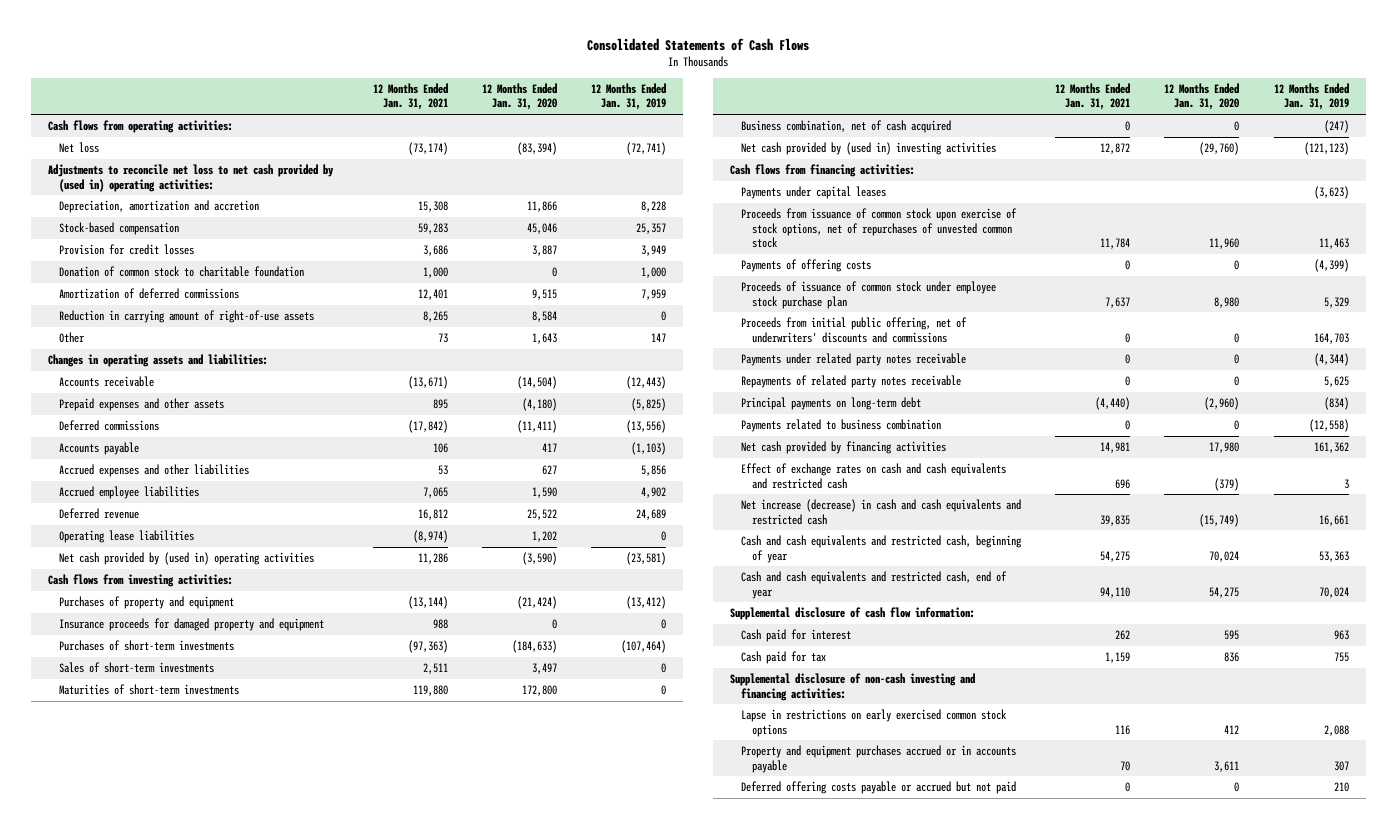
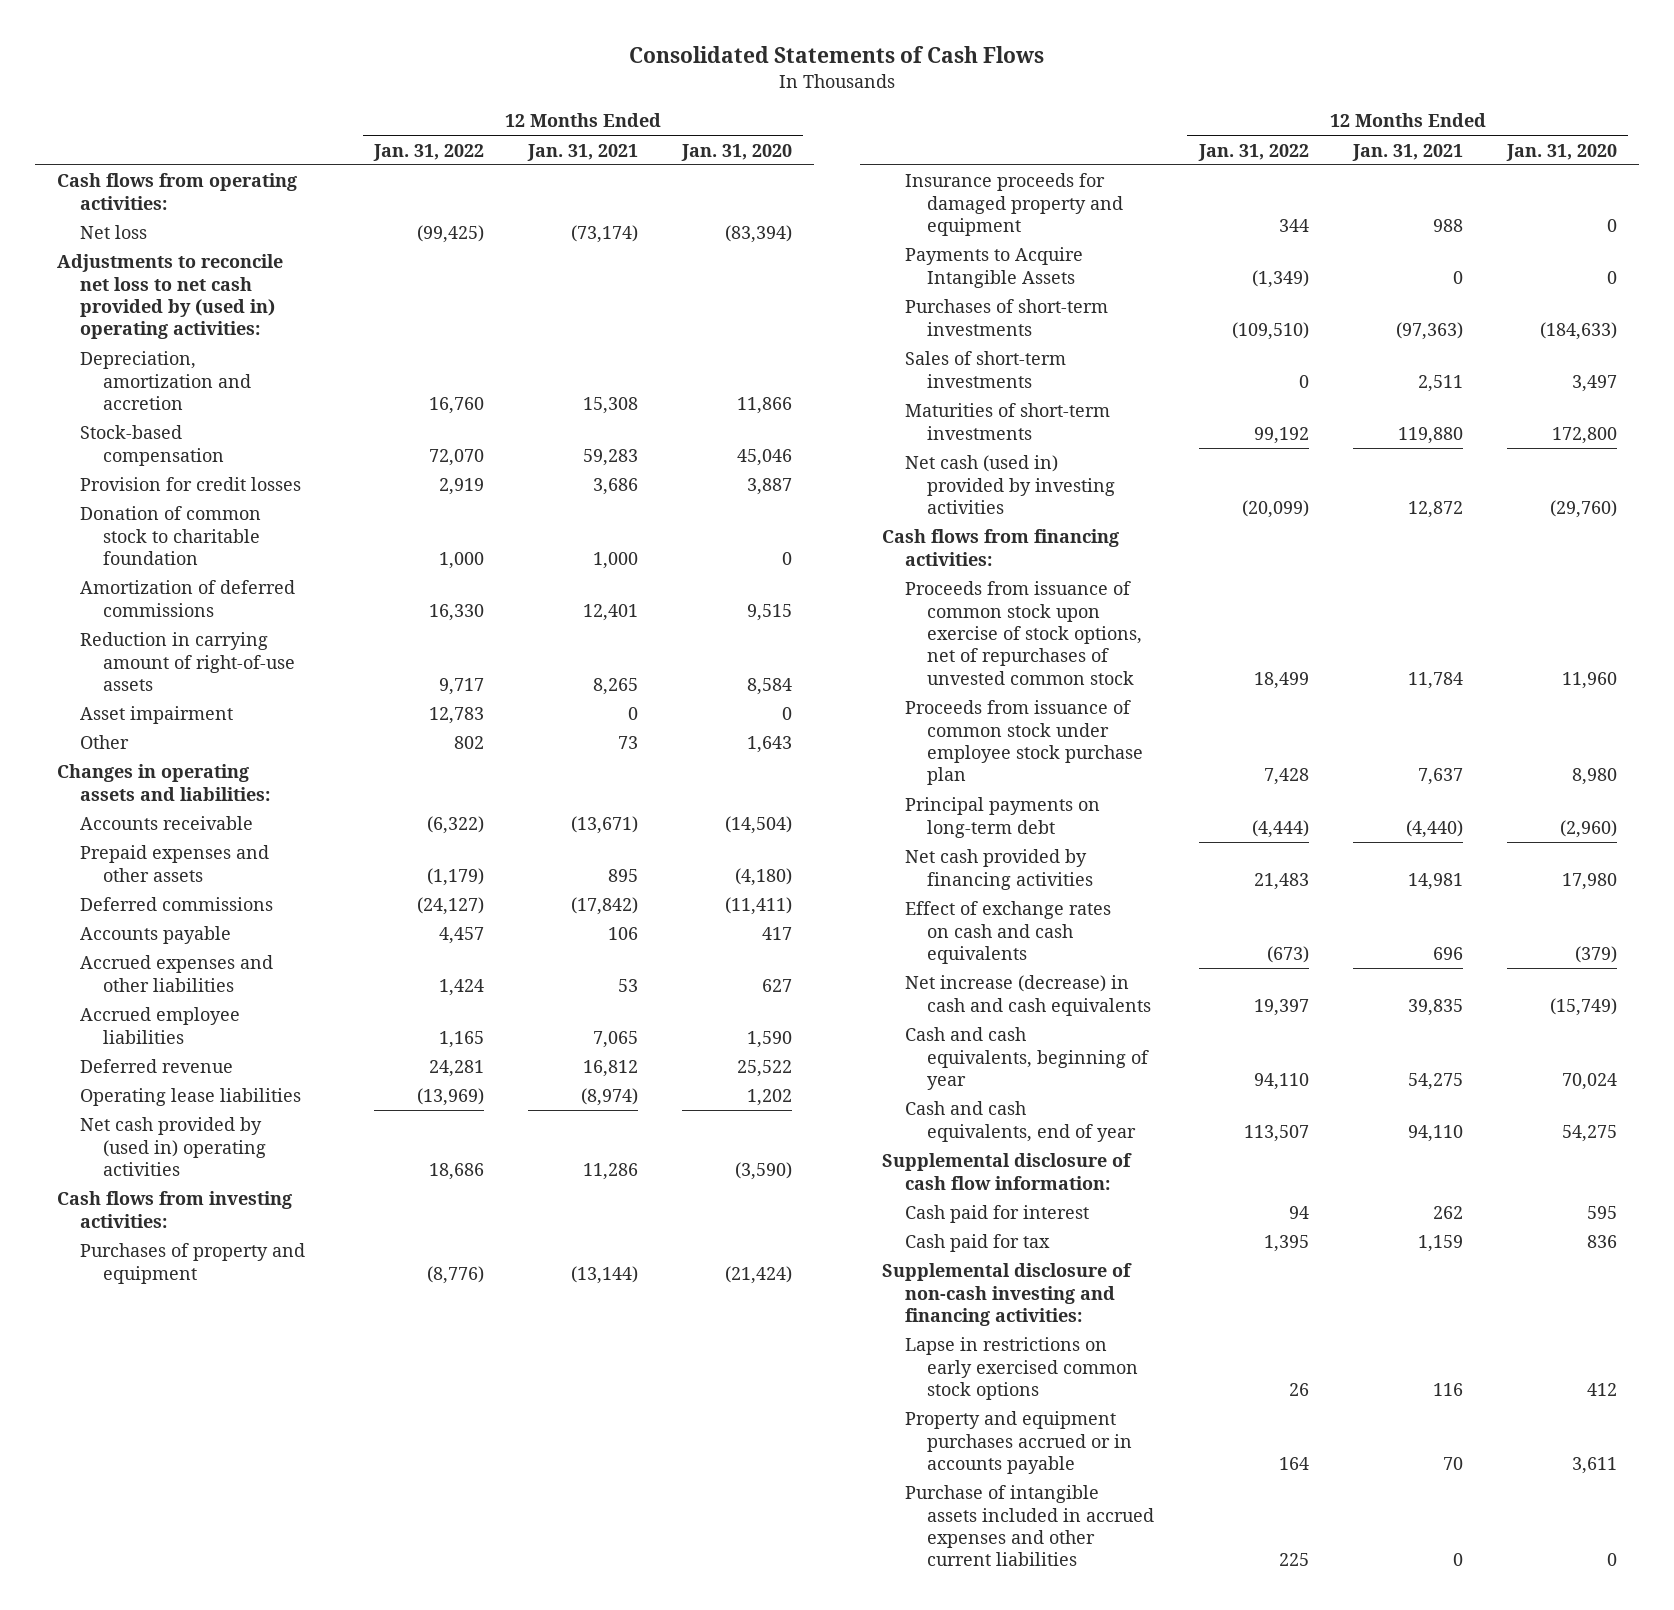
[591,83,667,111] 12 Months Ended Jan. 31, 2019 -> none
none -> [372,143,484,161] Jan. 31, 2022
none -> [79,706,233,725] Asset impairment
none -> [904,247,1083,288] Payments to Acquire Intangible Assets
[741,120,952,134] Business combination, net of cash acquired -> none
[741,142,997,156] Net cash provided by (used in) investing activities -> [904,455,1116,515] Net cash (used in) provided by investing activities
[741,186,887,200] Payments under capital leases -> none
[741,259,872,273] Payments of offering costs -> none
[741,317,968,343] Proceeds from initial public offering, net of underwriters' discounts and commissions -> none
[741,353,967,367] Payments under related party notes receivable -> none
[741,375,962,389] Repayments of related party notes receivable -> none
[741,281,997,309] Proceeds of issuance of common stock under employee stock purchase plan -> [904,700,1144,786] Proceeds from issuance of common stock under employee stock purchase plan
[741,419,942,433] Payments related to business combination -> none
[741,463,1007,489] Effect of exchange rates on cash and cash equivalents and restricted cash -> [904,901,1111,965] Effect of exchange rates on cash and cash equivalents
[741,499,1022,525] Net increase (decrease) in cash and cash equivalents and restricted cash -> [904,975,1152,1016] Net increase (decrease) in cash and cash equivalents
[741,535,1023,563] Cash and cash equivalents and restricted cash, beginning of year -> [904,1027,1150,1091] Cash and cash equivalents, beginning of year
[741,571,1008,599] Cash and cash equivalents and restricted cash, end of year -> [904,1101,1137,1142] Cash and cash equivalents, end of year
[741,781,1017,795] Deferred offering costs payable or accrued but not paid -> none
none -> [904,1485,1155,1567] Purchase of intangible assets included in accrued expenses and other current liabilities

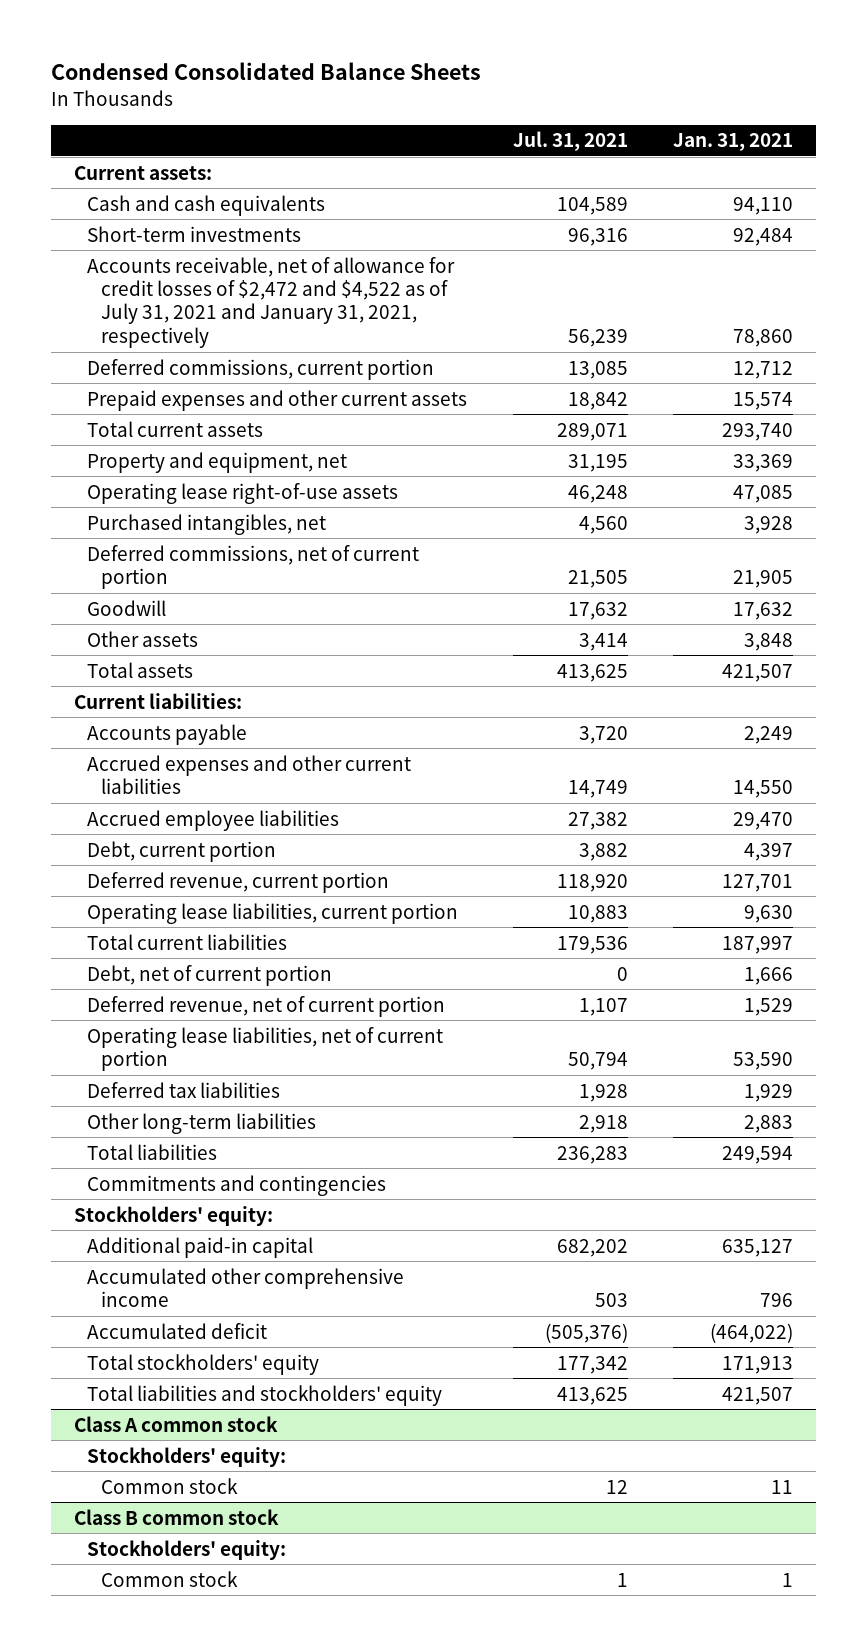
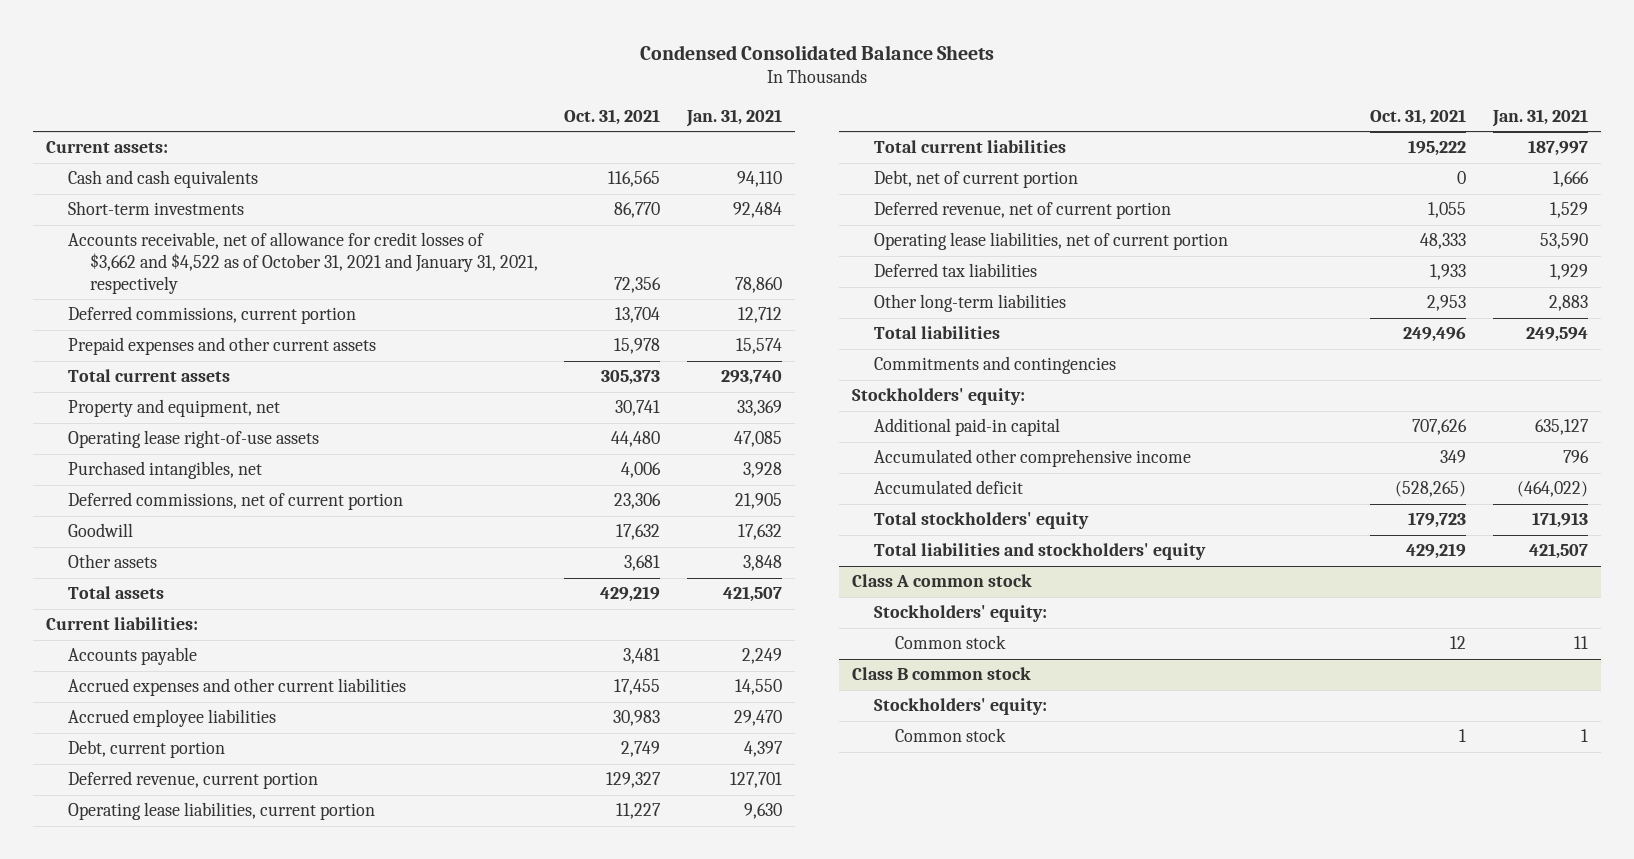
[512,131,628,152] Jul. 31, 2021 -> none
none -> [564,108,661,125] Oct. 31, 2021
[87,256,456,348] Accounts receivable, net of allowance for credit losses of $2,472 and $4,522 as of July 31, 2021 and January 31, 2021, respectively -> [67,232,538,294] Accounts receivable, net of allowance for credit losses of $3,662 and $4,522 as of October 31, 2021 and January 31, 2021, respectively

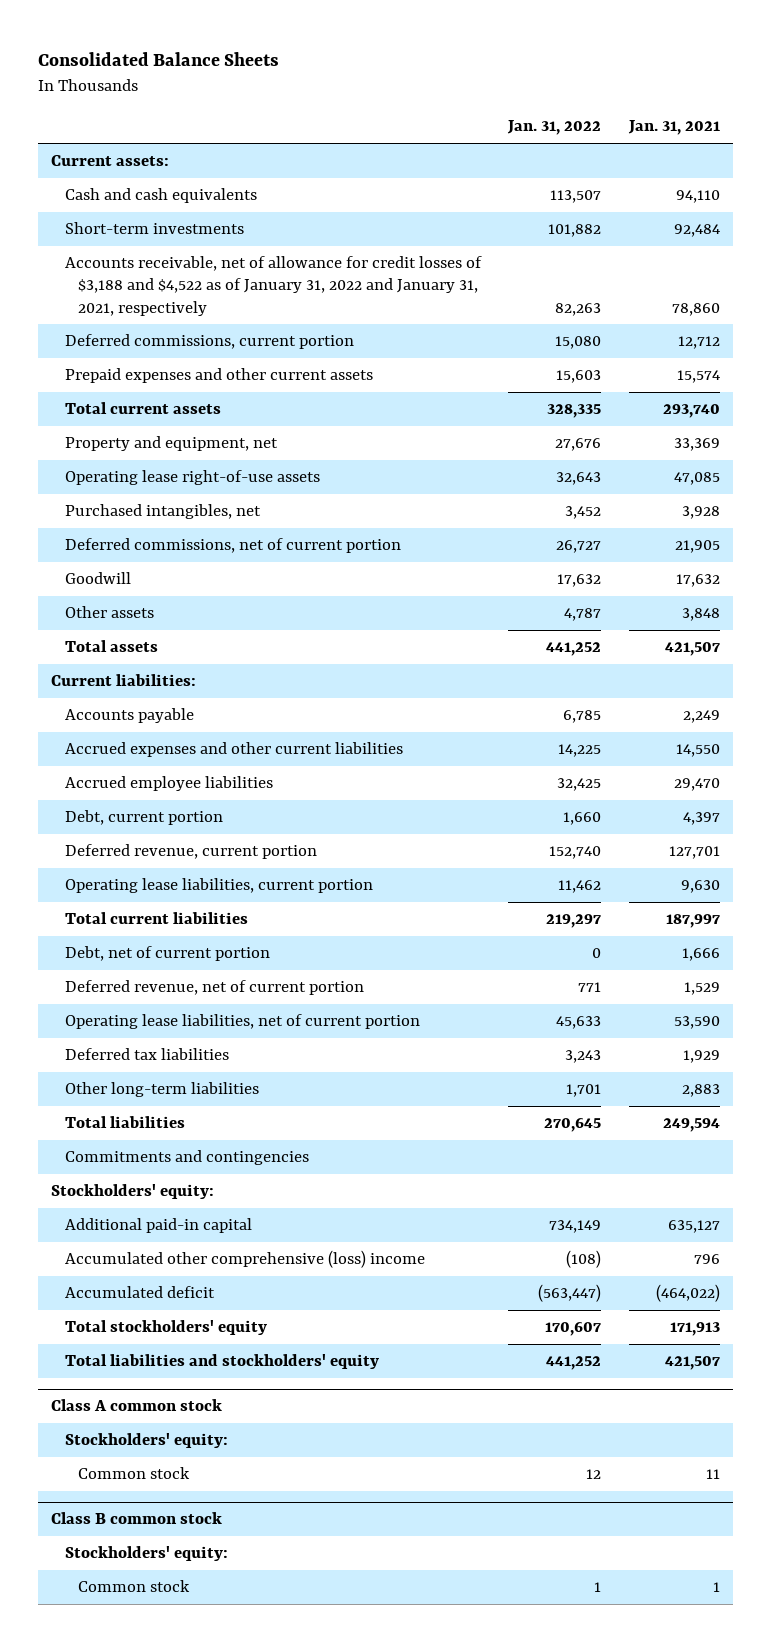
[640,44,995,60] Condensed Consolidated Balance Sheets -> [37,52,279,67] Consolidated Balance Sheets
[564,108,661,125] Oct. 31, 2021 -> none
none -> [507,120,602,136] Jan. 31, 2022
[67,232,538,294] Accounts receivable, net of allowance for credit losses of $3,662 and $4,522 as of October 31, 2021 and January 31, 2021, respectively -> [64,256,482,316] Accounts receivable, net of allowance for credit losses of $3,188 and $4,522 as of January 31, 2022 and January 31, 2021, respectively
[873,449,1191,468] Accumulated other comprehensive income -> [64,1250,425,1269] Accumulated other comprehensive (loss) income

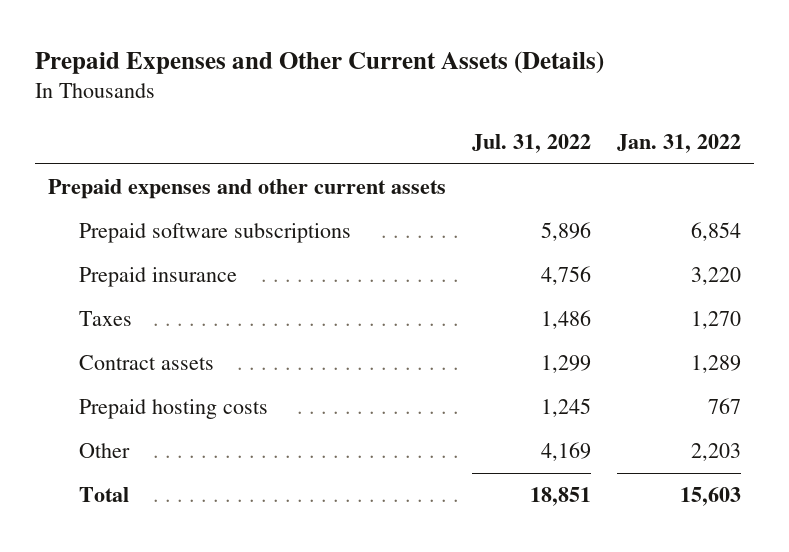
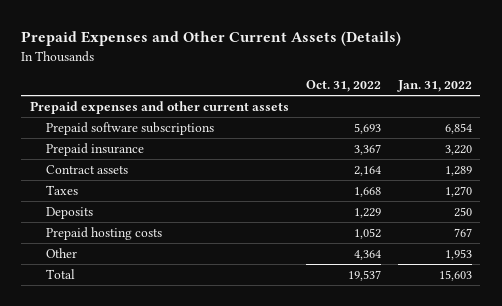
[472,134,592,154] Jul. 31, 2022 -> none
none -> [305,80,381,93] Oct. 31, 2022
[78,311,132,327] Taxes -> [46,184,79,195] Taxes
none -> [46,206,94,219] Deposits
[691,443,742,462] 2,203 -> [444,248,472,260] 1,953

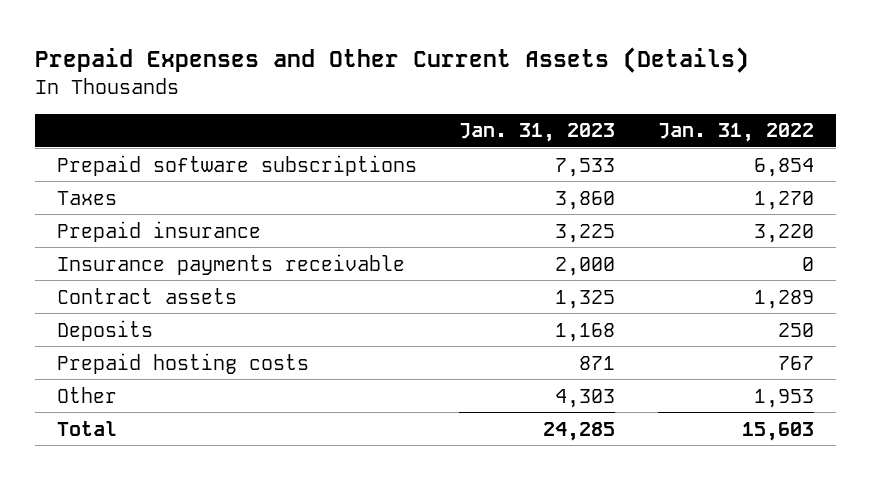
[305,80,381,93] Oct. 31, 2022 -> none
none -> [459,123,616,143] Jan. 31, 2023
[29,100,289,114] Prepaid expenses and other current assets -> none
[46,184,79,195] Taxes -> [56,190,117,205] Taxes
none -> [56,253,405,275] Insurance payments receivable

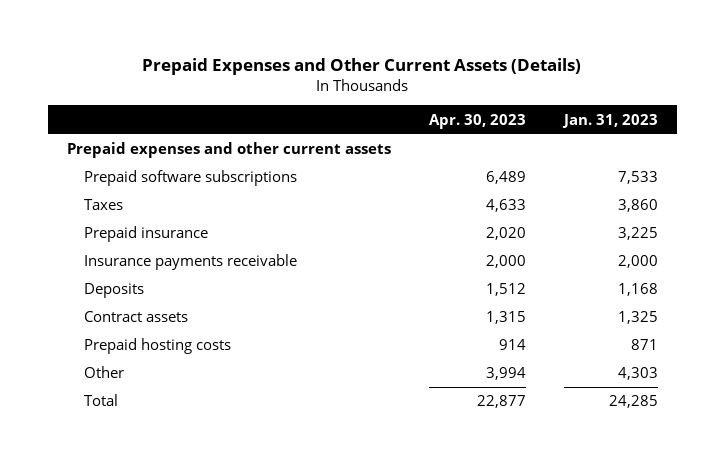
[658,123,815,143] Jan. 31, 2022 -> none
none -> [428,113,526,129] Apr. 30, 2023
none -> [66,142,391,159] Prepaid expenses and other current assets
[56,287,237,304] Contract assets -> [84,311,189,323] Contract assets

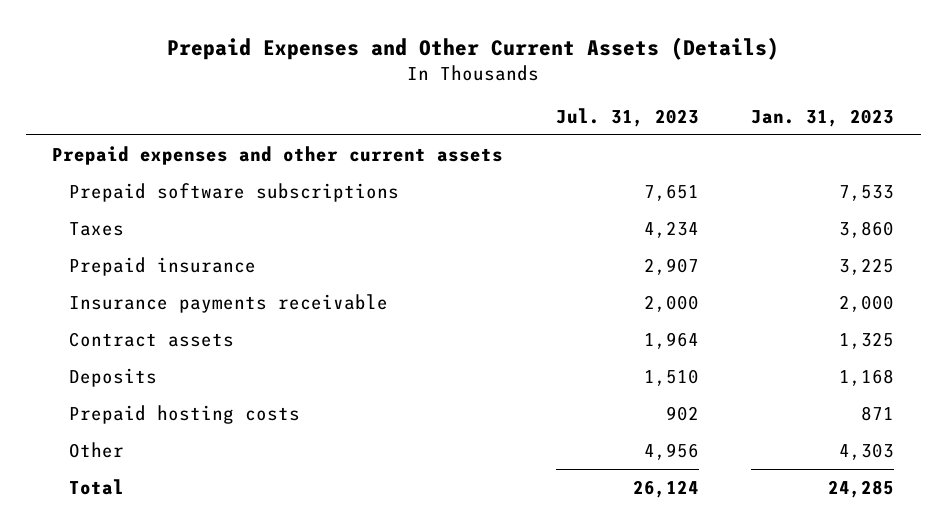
[428,113,526,129] Apr. 30, 2023 -> none
none -> [555,107,699,127] Jul. 31, 2023
[84,283,145,299] Deposits -> [68,367,157,387] Deposits

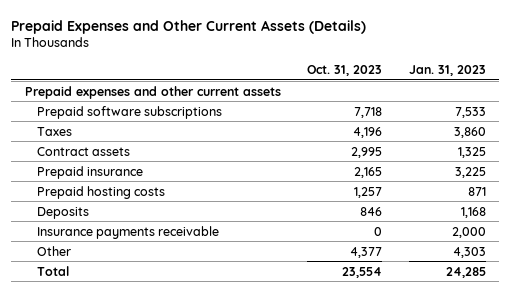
[555,107,699,127] Jul. 31, 2023 -> none
none -> [307,65,383,77] Oct. 31, 2023
[68,256,256,276] Prepaid insurance -> [36,165,143,179] Prepaid insurance
[68,367,157,387] Deposits -> [36,206,89,219] Deposits
[68,293,388,313] Insurance payments receivable -> [36,225,219,239] Insurance payments receivable

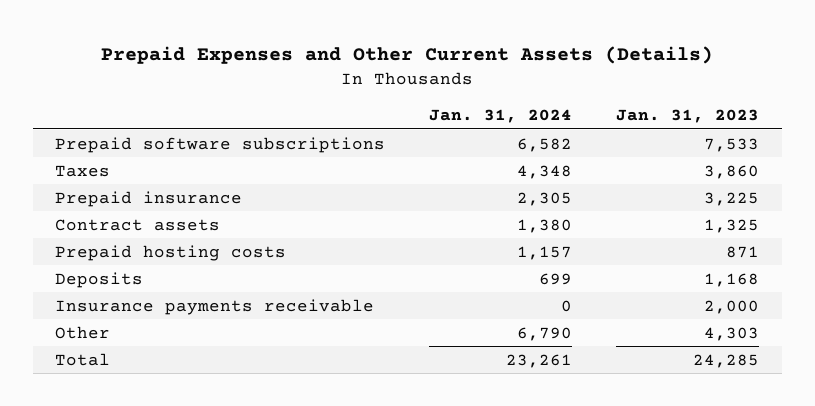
[307,65,383,77] Oct. 31, 2023 -> none
none -> [429,109,573,124] Jan. 31, 2024
[24,85,281,99] Prepaid expenses and other current assets -> none
[36,146,130,156] Contract assets -> [55,218,221,231] Contract assets

